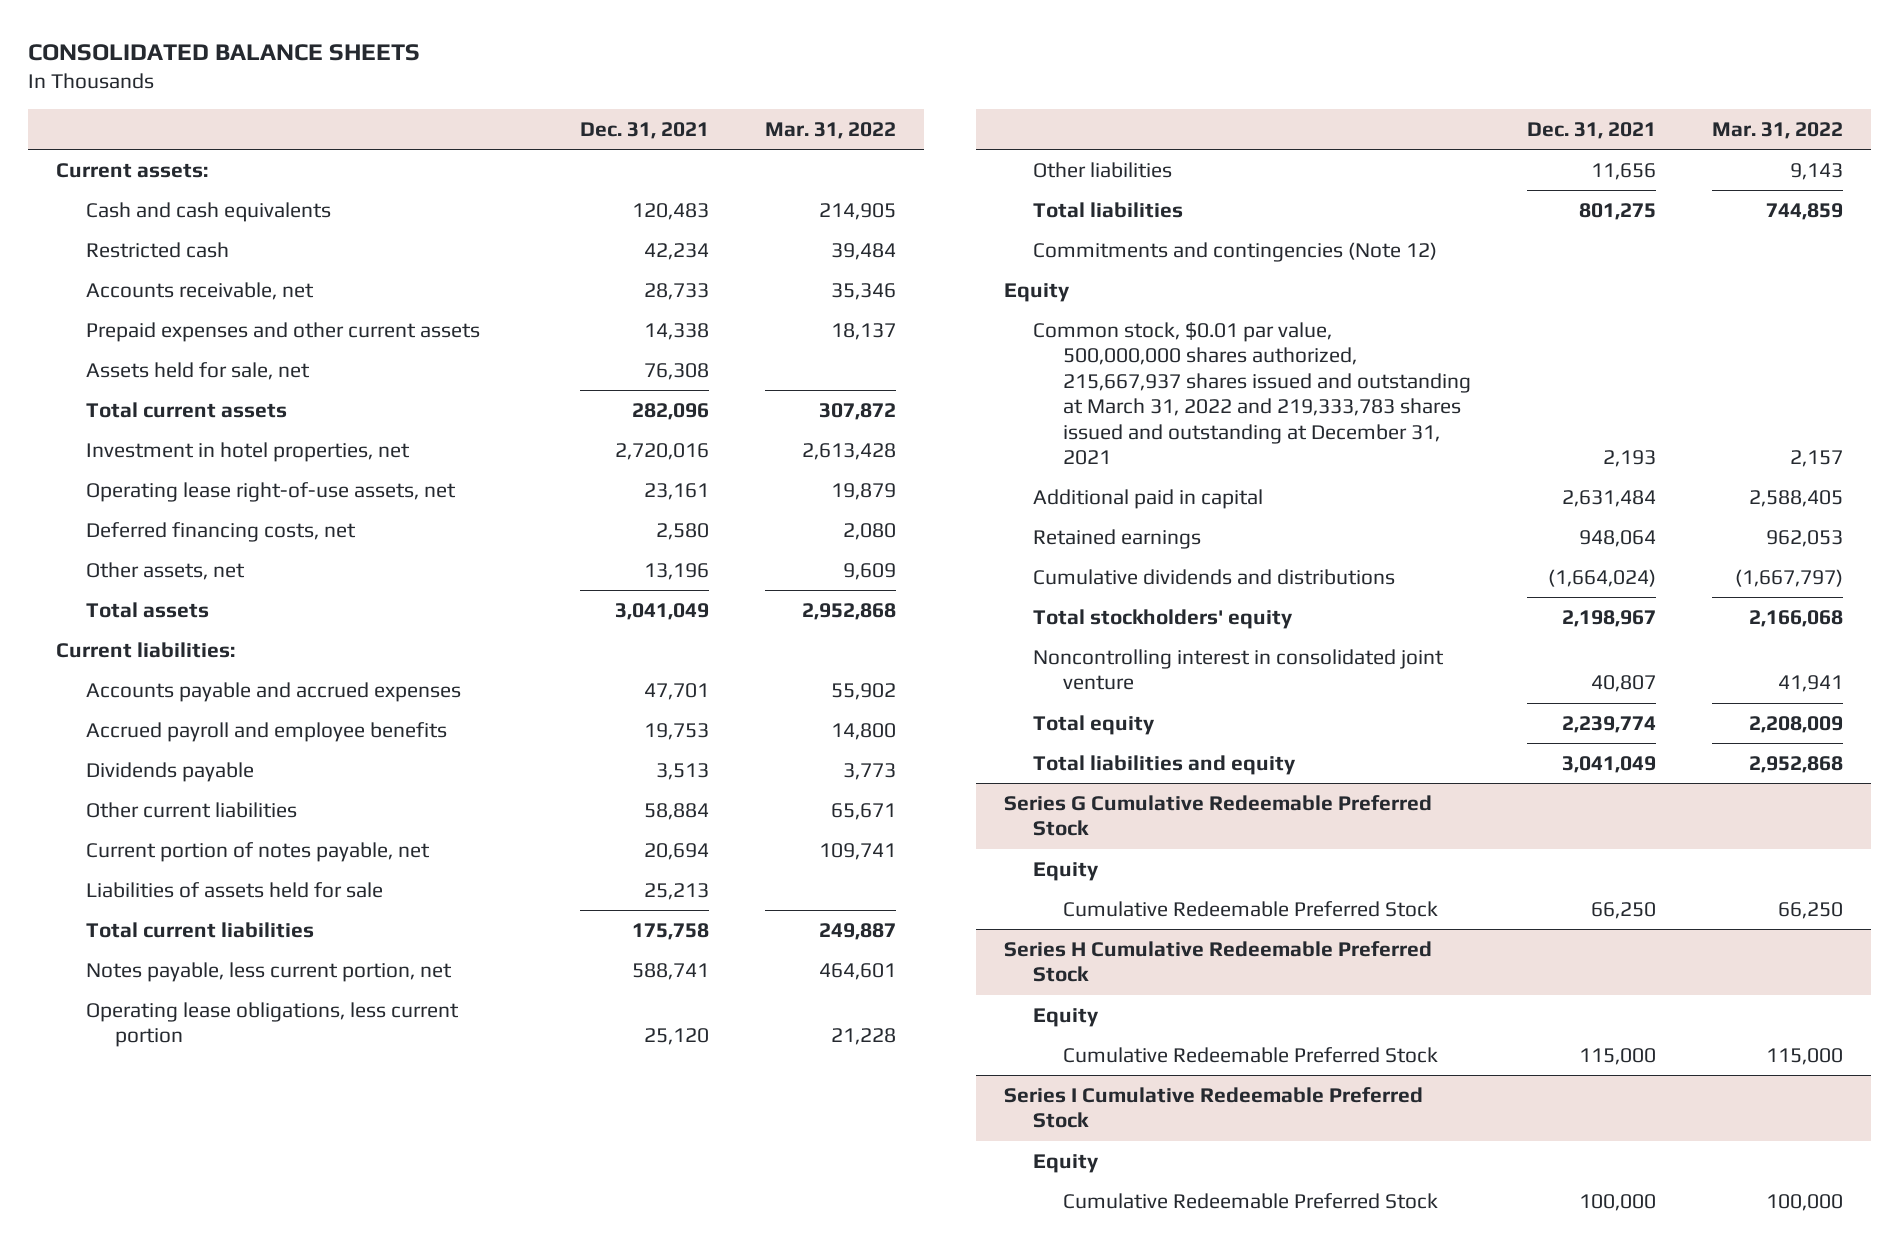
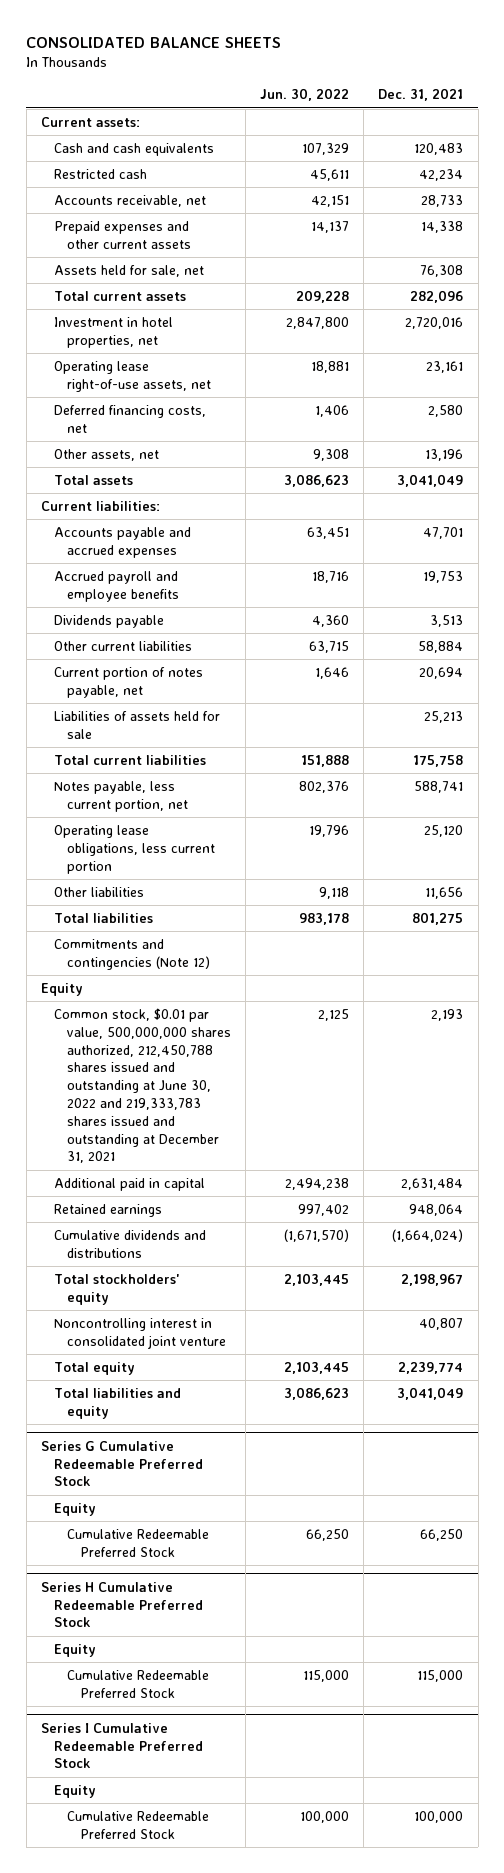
[764,121,896,139] Mar. 31, 2022 -> none
none -> [260,88,350,102] Jun. 30, 2022
[1033,321,1472,466] Common stock, $0.01 par value, 500,000,000 shares authorized, 215,667,937 shares issued and outstanding at March 31, 2022 and 219,333,783 shares issued and outstanding at December 31, 2021 -> [53,1007,231,1164] Common stock, $0.01 par value, 500,000,000 shares authorized, 212,450,788 shares issued and outstanding at June 30, 2022 and 219,333,783 shares issued and outstanding at December 31, 2021

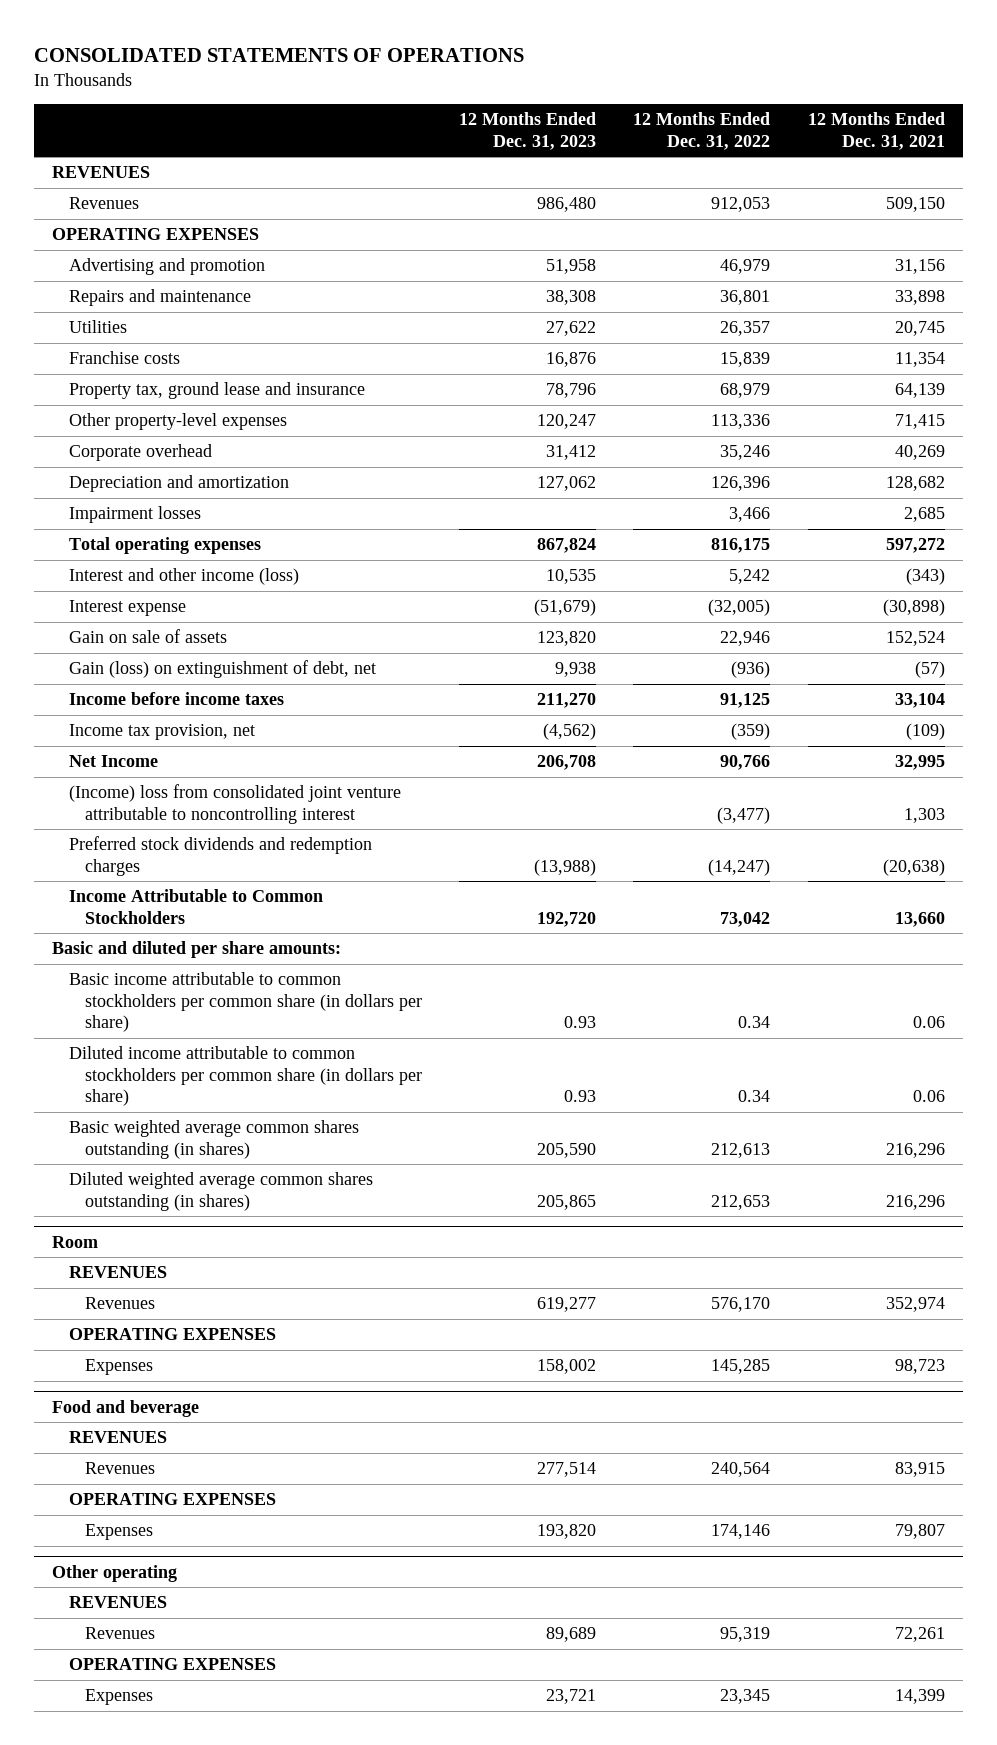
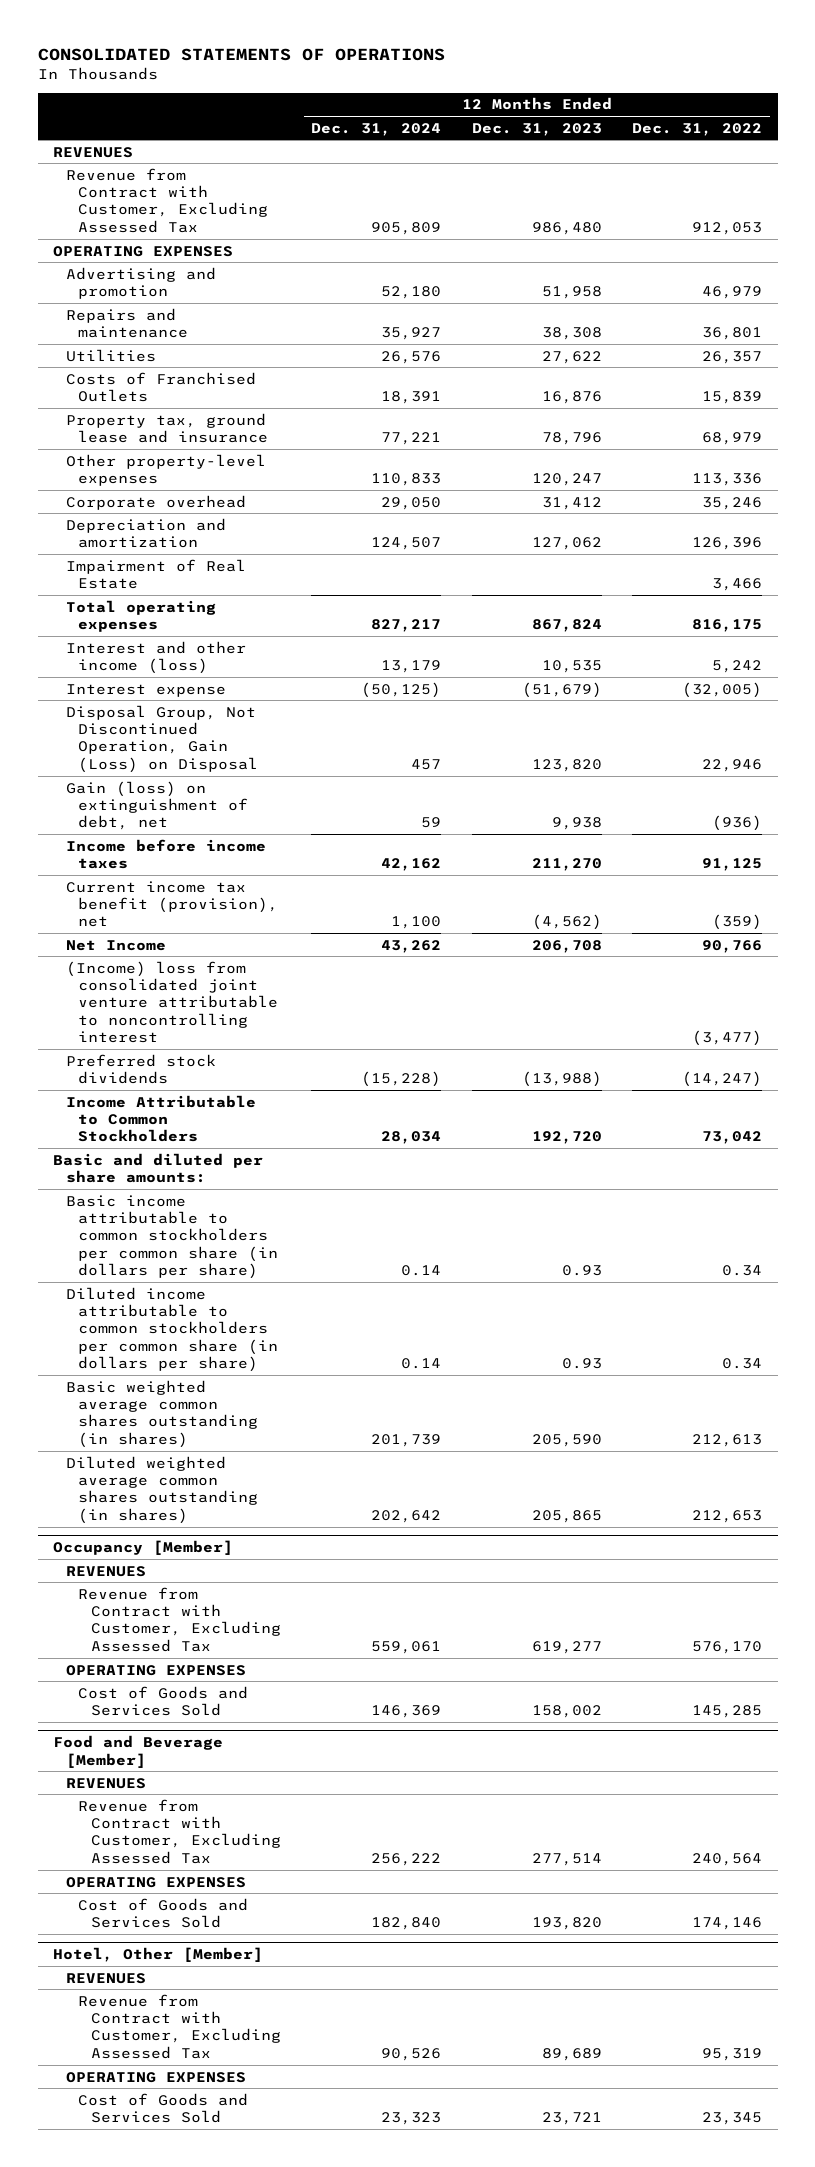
[807,112,945,150] 12 Months Ended Dec. 31, 2021 -> none
none -> [311,122,442,136] Dec. 31, 2024
[68,197,139,210] Revenues -> [65,167,269,233] Revenue from Contract with Customer, Excluding Assessed Tax
[68,351,180,365] Franchise costs -> [65,371,256,403] Costs of Franchised Outlets
[68,506,201,524] Impairment losses -> [65,558,246,590] Impairment of Real Estate
[68,629,227,644] Gain on sale of assets -> [65,704,259,773] Disposal Group, Not Discontinued Operation, Gain (Loss) on Disposal
[68,724,255,741] Income tax provision, net -> [65,880,279,928] Current income tax benefit (provision), net
[68,836,372,876] Preferred stock dividends and redemption charges -> [65,1053,216,1085] Preferred stock dividends
[52,1235,99,1248] Room -> [53,1540,234,1556] Occupancy [Member]
[84,1297,155,1310] Revenues -> [78,1586,281,1652] Revenue from Contract with Customer, Excluding Assessed Tax
[84,1359,153,1376] Expenses -> [78,1685,249,1717] Cost of Goods and Services Sold
[52,1399,200,1417] Food and beverage -> [53,1735,224,1768] Food and Beverage [Member]
[84,1462,155,1475] Revenues -> [78,1798,281,1864] Revenue from Contract with Customer, Excluding Assessed Tax
[84,1524,153,1541] Expenses -> [78,1897,249,1929] Cost of Goods and Services Sold
[52,1564,178,1582] Other operating -> [53,1947,264,1963] Hotel, Other [Member]
[84,1627,155,1640] Revenues -> [78,1993,281,2059] Revenue from Contract with Customer, Excluding Assessed Tax
[84,1689,153,1706] Expenses -> [78,2092,249,2124] Cost of Goods and Services Sold

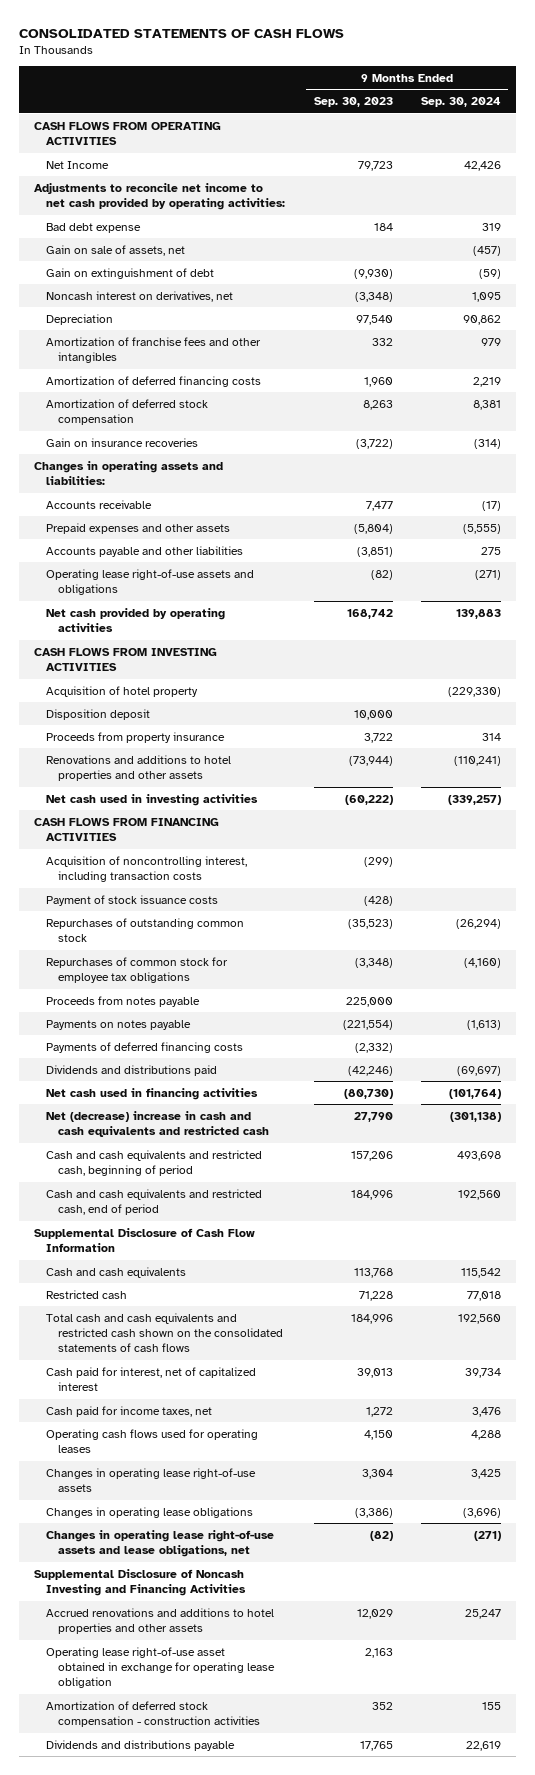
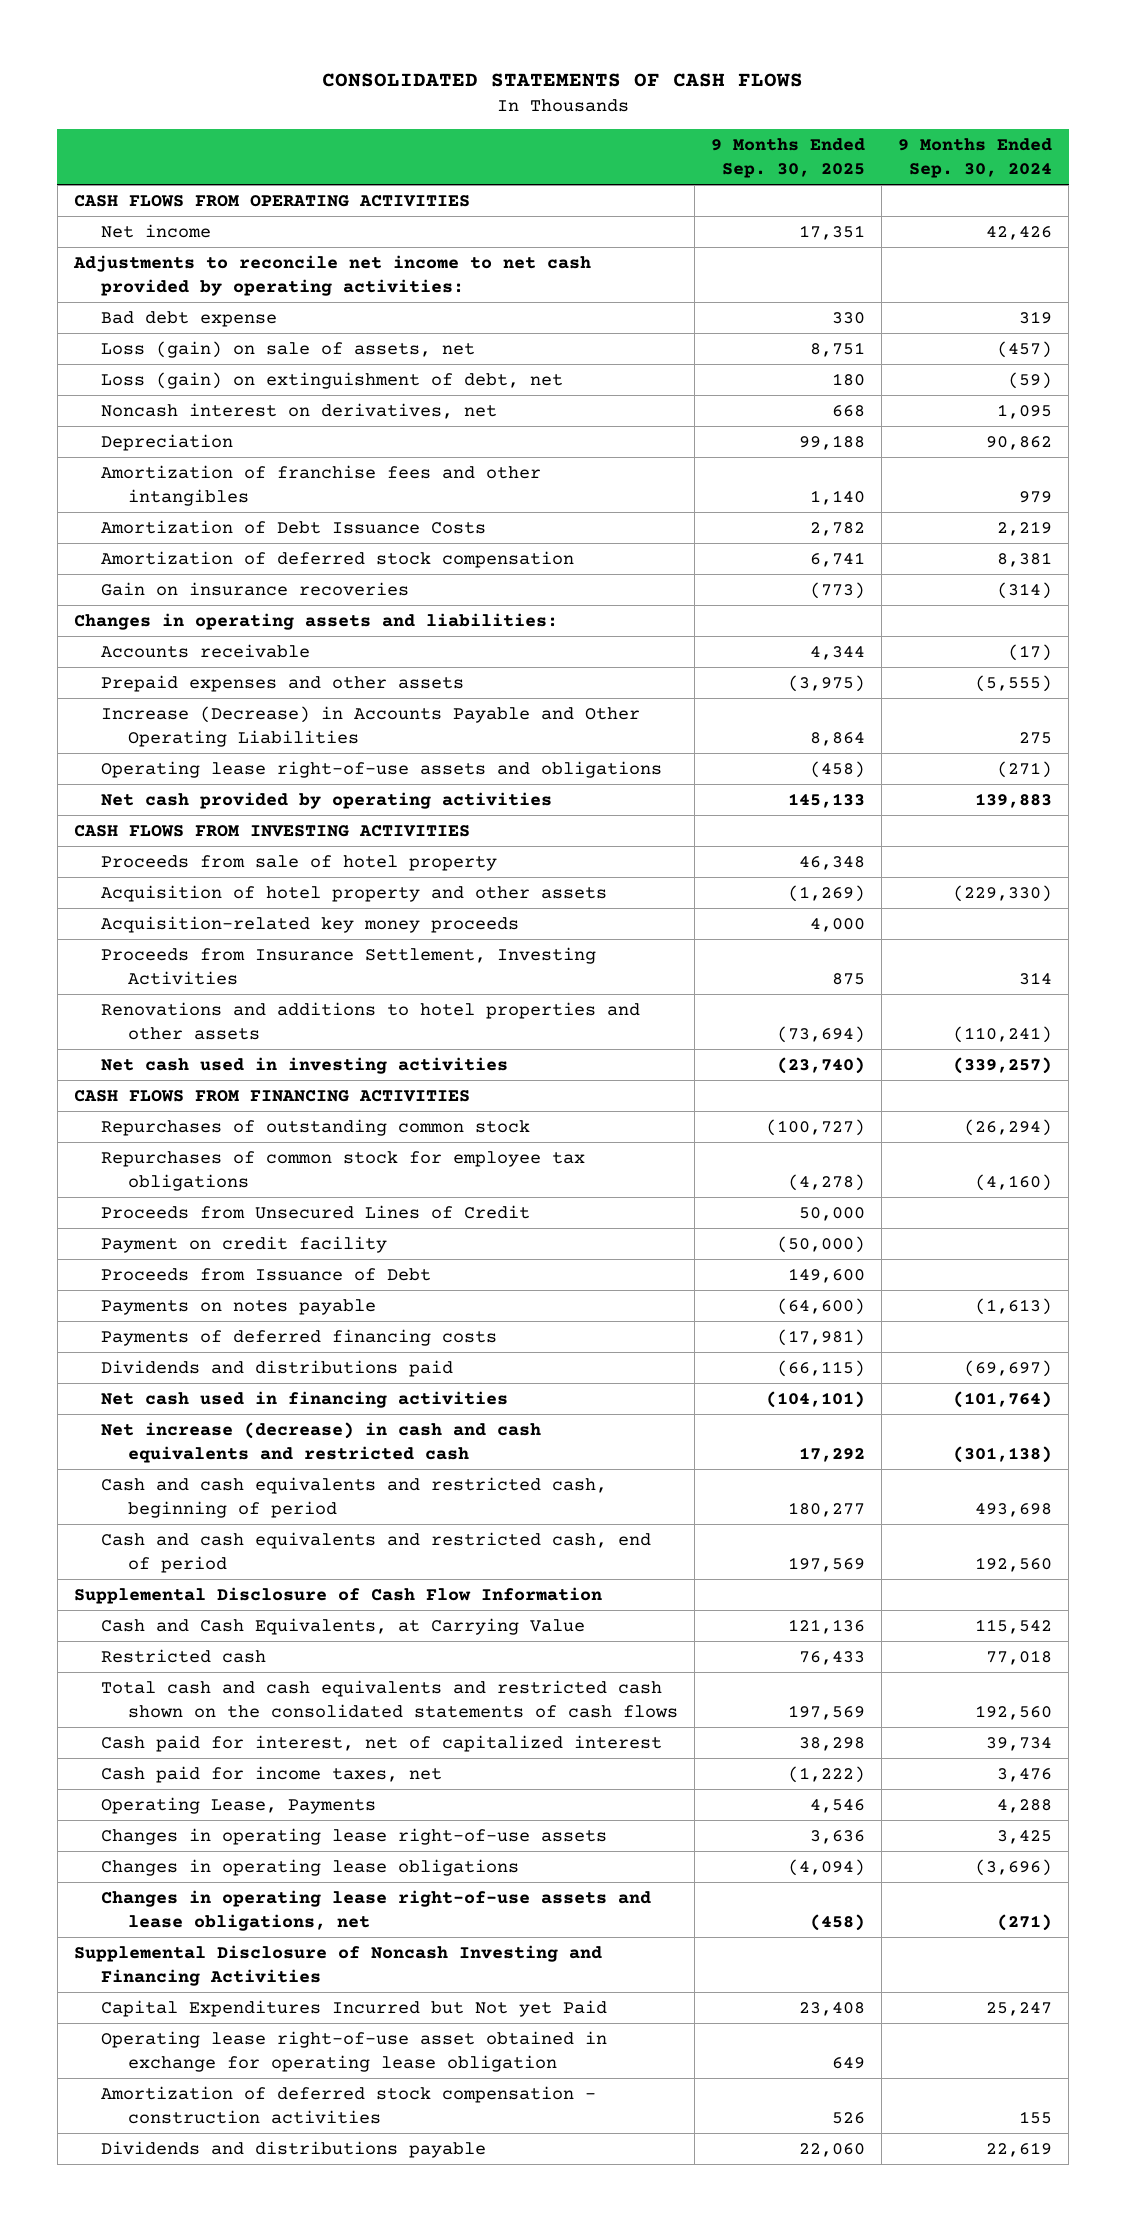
[313,97,393,108] Sep. 30, 2023 -> none
none -> [711,138,866,178] 9 Months Ended Sep. 30, 2025
[46,160,110,169] Net Income -> [101,223,212,238] Net income
[46,244,186,256] Gain on sale of assets, net -> [101,340,476,358] Loss (gain) on sale of assets, net
[46,267,215,279] Gain on extinguishment of debt -> [101,371,564,389] Loss (gain) on extinguishment of debt, net
[46,375,262,387] Amortization of deferred financing costs -> [101,519,487,534] Amortization of Debt Issuance Costs
[46,545,244,557] Accounts payable and other liabilities -> [101,705,641,747] Increase (Decrease) in Accounts Payable and Other Operating Liabilities
[46,708,151,720] Disposition deposit -> none
none -> [101,854,498,871] Proceeds from sale of hotel property
[46,685,199,697] Acquisition of hotel property -> [101,884,608,902] Acquisition of hotel property and other assets
none -> [101,915,520,933] Acquisition-related key money proceeds
[46,731,226,743] Proceeds from property insurance -> [101,946,597,985] Proceeds from Insurance Settlement, Investing Activities
[46,855,248,883] Acquisition of noncontrolling interest, including transaction costs -> none
[46,894,219,906] Payment of stock issuance costs -> none
none -> [101,1204,531,1219] Proceeds from Unsecured Lines of Credit
none -> [101,1235,388,1253] Payment on credit facility
[46,995,201,1007] Proceeds from notes payable -> [101,1267,432,1281] Proceeds from Issuance of Debt
[46,1110,270,1138] Net (decrease) increase in cash and cash equivalents and restricted cash -> [101,1421,542,1463] Net increase (decrease) in cash and cash equivalents and restricted cash
[46,1266,187,1278] Cash and cash equivalents -> [101,1617,586,1635] Cash and Cash Equivalents, at Carrying Value
[46,1428,259,1454] Operating cash flows used for operating leases -> [101,1796,377,1814] Operating Lease, Payments
[46,1607,275,1635] Accrued renovations and additions to hotel properties and other assets -> [101,1999,608,2017] Capital Expenditures Incurred but Not yet Paid

